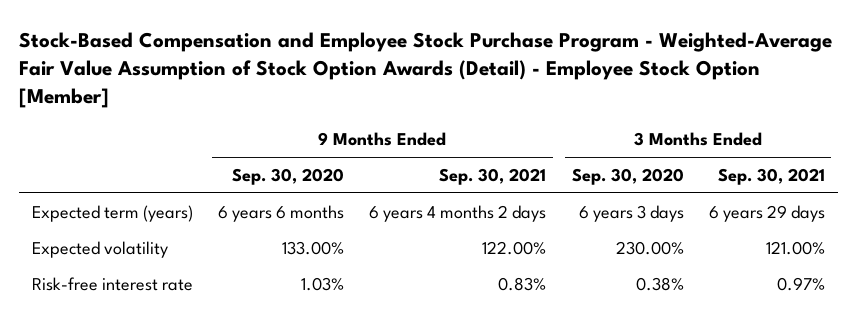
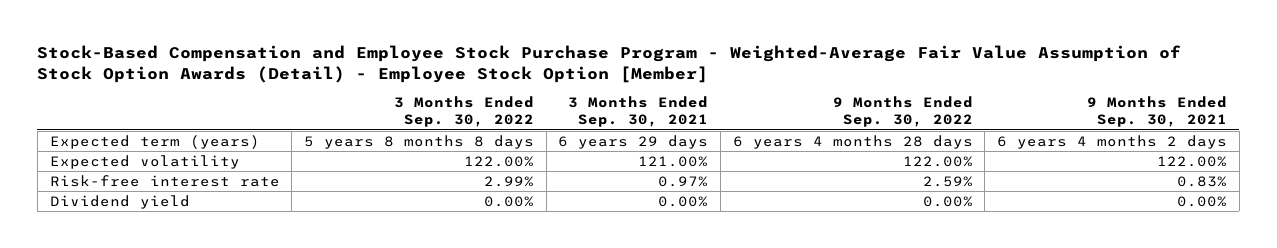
[231,167,344,185] Sep. 30, 2020 -> none
[571,167,684,185] Sep. 30, 2020 -> none
none -> [393,95,534,128] 3 Months Ended Sep. 30, 2022
none -> [832,95,973,128] 9 Months Ended Sep. 30, 2022
none -> [49,194,190,209] Dividend yield

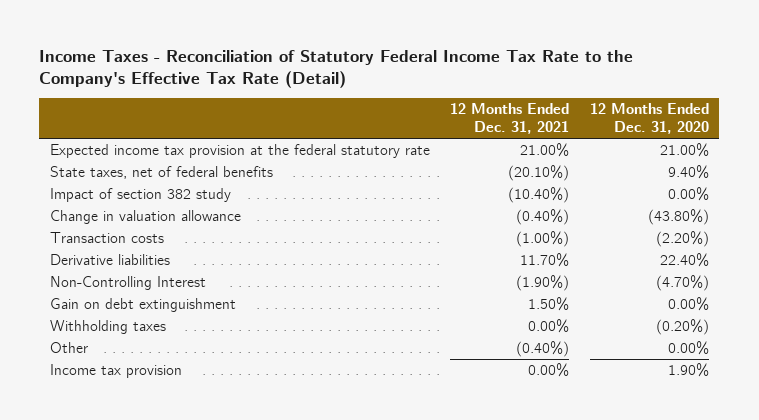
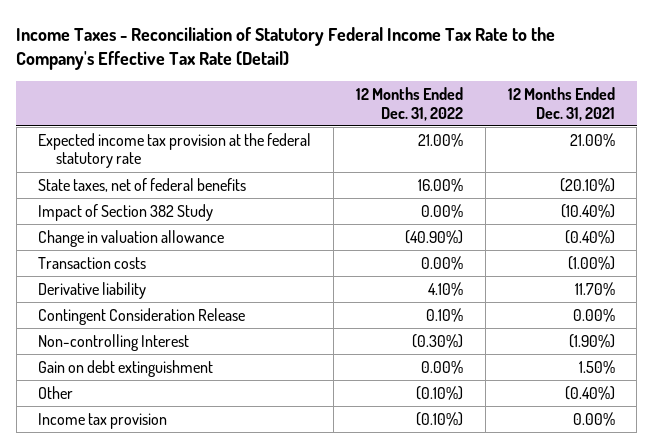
[589,103,709,135] 12 Months Ended Dec. 31, 2020 -> none
none -> [355,86,463,121] 12 Months Ended Dec. 31, 2022
[49,187,231,202] Impact of section 382 study -> [38,203,214,221] Impact of Section 382 Study
[49,253,170,265] Derivative liabilities -> [38,281,147,299] Derivative liability
none -> [38,307,246,325] Contingent Consideration Release
[49,275,206,290] Non-Controlling Interest -> [38,333,190,351] Non-controlling Interest
[49,319,166,334] Withholding taxes -> none

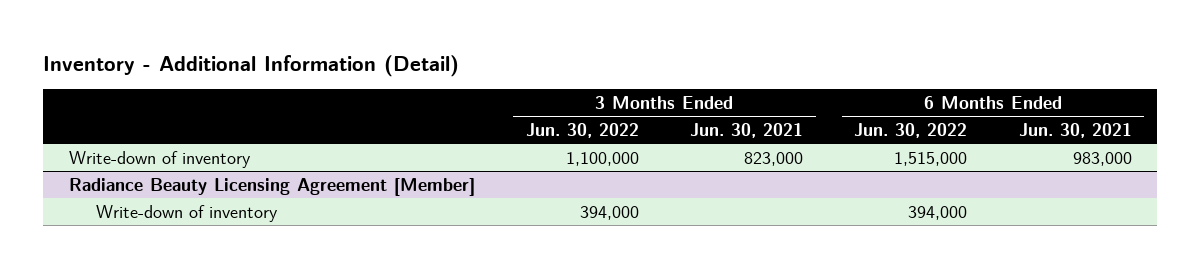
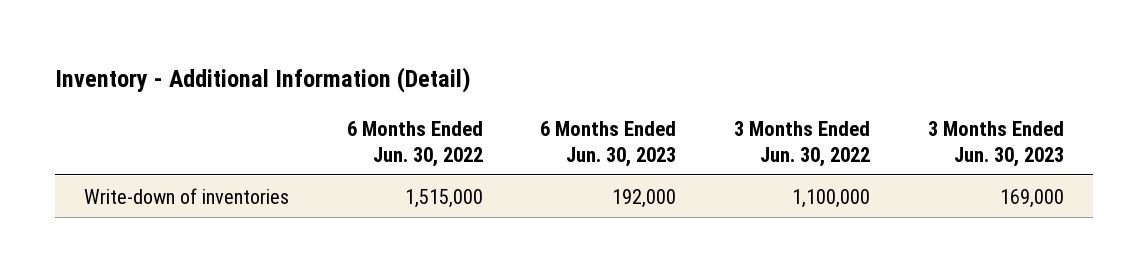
[690,123,804,139] Jun. 30, 2021 -> none
[1018,123,1132,139] Jun. 30, 2021 -> none
none -> [540,120,677,167] 6 Months Ended Jun. 30, 2023
none -> [928,120,1065,167] 3 Months Ended Jun. 30, 2023
[68,177,475,196] Radiance Beauty Licensing Agreement [Member] -> none
[95,204,278,222] Write-down of inventory -> none
[68,150,251,168] Write-down of inventory -> [83,187,289,204] Write-down of inventories

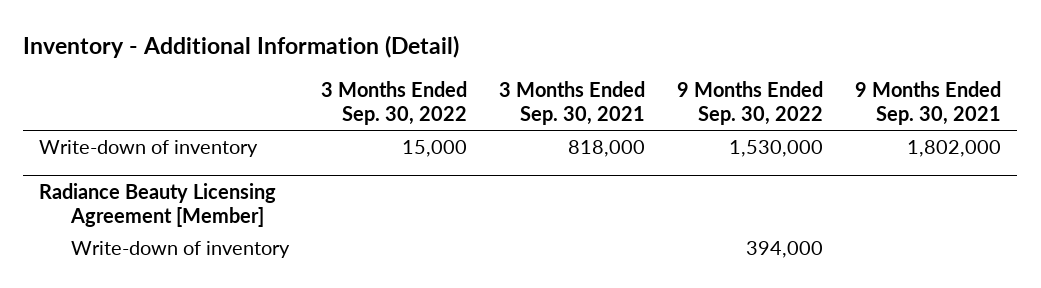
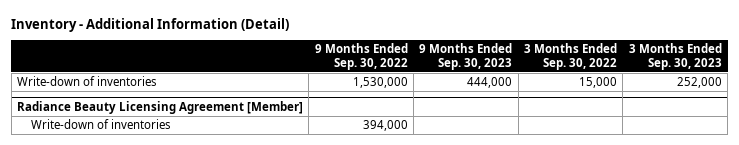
[499,81,646,125] 3 Months Ended Sep. 30, 2021 -> none
[855,81,1002,125] 9 Months Ended Sep. 30, 2021 -> none
none -> [419,43,513,70] 9 Months Ended Sep. 30, 2023
none -> [628,43,722,70] 3 Months Ended Sep. 30, 2023
[39,140,259,158] Write-down of inventory -> [17,75,158,86] Write-down of inventories
[70,241,290,259] Write-down of inventory -> [31,118,172,129] Write-down of inventories

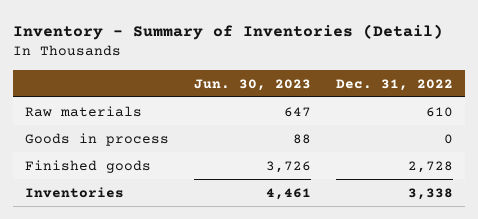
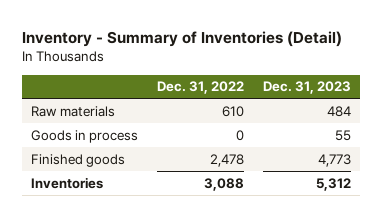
[194,78,312,91] Jun. 30, 2023 -> none
none -> [262,81,351,95] Dec. 31, 2023
[407,160,453,173] 2,728 -> [209,153,244,167] 2,478
[407,187,453,200] 3,338 -> [203,177,244,191] 3,088

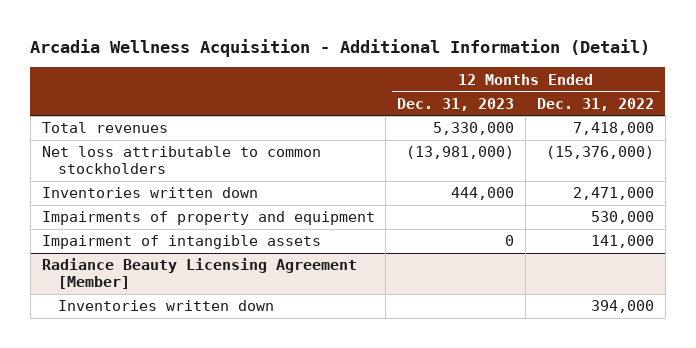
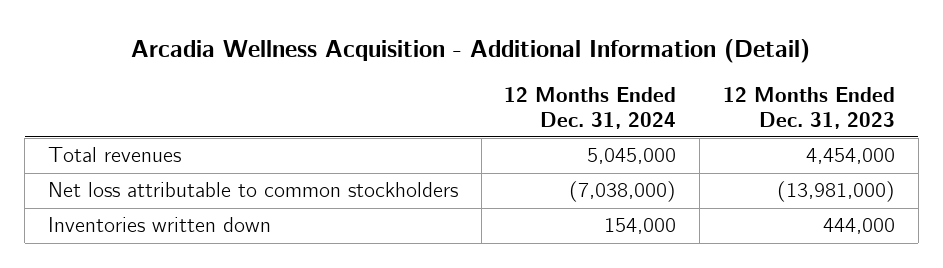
[537,97,655,111] Dec. 31, 2022 -> none
none -> [504,86,677,129] 12 Months Ended Dec. 31, 2024
[433,122,515,136] 5,330,000 -> [805,148,895,165] 4,454,000
[41,211,375,226] Impairments of property and equipment -> none
[41,235,321,250] Impairment of intangible assets -> none
[41,258,357,290] Radiance Beauty Licensing Agreement [Member] -> none
[57,300,274,312] Inventories written down -> none

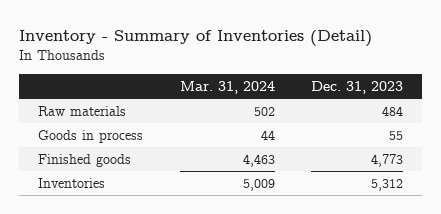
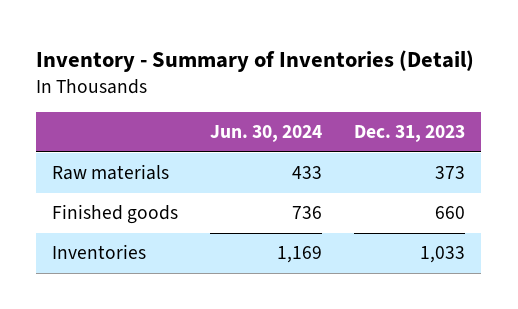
[179,81,275,95] Mar. 31, 2024 -> none
none -> [210,125,323,143] Jun. 30, 2024
[37,129,143,143] Goods in process -> none
[382,105,404,116] 484 -> [435,166,466,180] 373
[371,153,404,167] 4,773 -> [435,206,466,220] 660
[371,178,404,191] 5,312 -> [420,246,466,264] 1,033

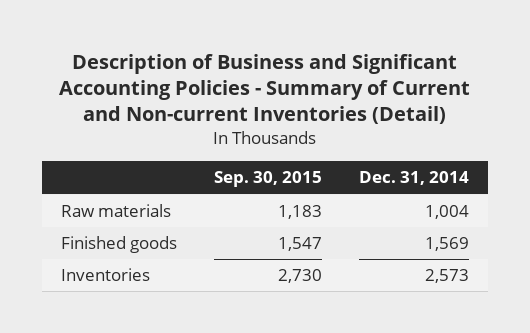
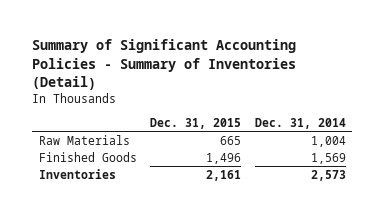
[59,53,471,125] Description of Business and Significant Accounting Policies - Summary of Current and Non-current Inventories (Detail) -> [32,39,297,90] Summary of Significant Accounting Policies - Summary of Inventories (Detail)
[214,171,323,188] Sep. 30, 2015 -> none
none -> [150,118,242,130] Dec. 31, 2015
[60,204,171,218] Raw materials -> [38,134,130,145] Raw Materials
[60,236,177,254] Finished goods -> [38,151,137,162] Finished Goods

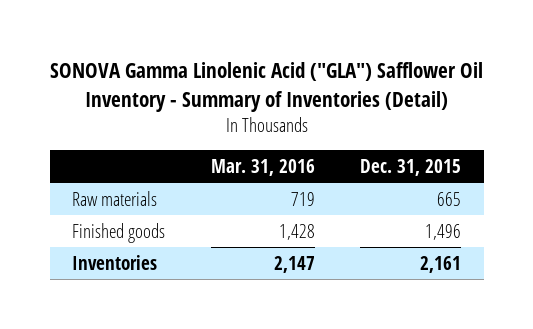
[32,39,297,90] Summary of Significant Accounting Policies - Summary of Inventories (Detail) -> [49,62,483,112] SONOVA Gamma Linolenic Acid ("GLA") Safflower Oil Inventory - Summary of Inventories (Detail)
[254,118,346,130] Dec. 31, 2014 -> none
none -> [210,158,315,176] Mar. 31, 2016
[38,134,130,145] Raw Materials -> [72,190,158,206] Raw materials
[38,151,137,162] Finished Goods -> [72,222,166,243] Finished goods

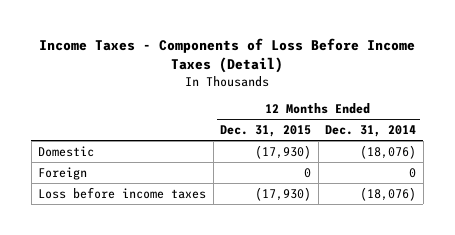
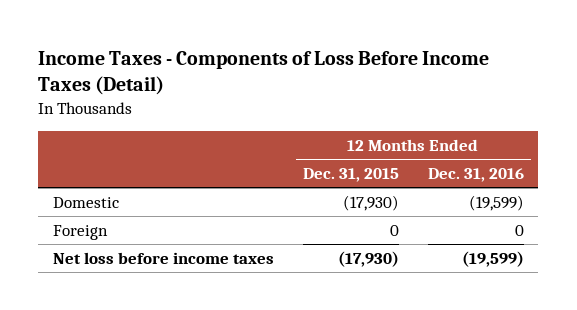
[325,125,417,138] Dec. 31, 2014 -> none
none -> [427,167,524,182] Dec. 31, 2016
[38,186,207,199] Loss before income taxes -> [52,251,274,264] Net loss before income taxes

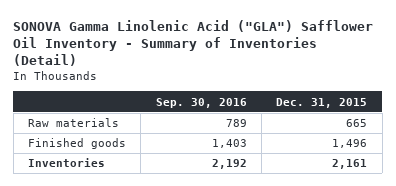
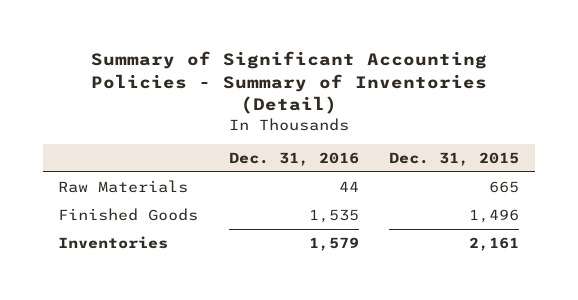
[13,19,374,67] SONOVA Gamma Linolenic Acid ("GLA") Safflower Oil Inventory - Summary of Inventories (Detail) -> [90,51,487,115] Summary of Significant Accounting Policies - Summary of Inventories (Detail)
[155,97,247,108] Sep. 30, 2016 -> none
none -> [228,152,359,167] Dec. 31, 2016
[28,118,120,128] Raw materials -> [58,179,189,193] Raw Materials
[28,138,127,150] Finished goods -> [58,207,199,221] Finished Goods

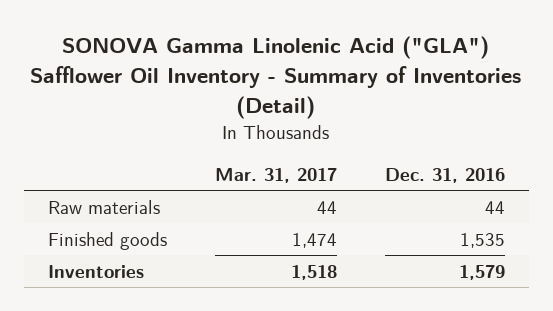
[90,51,487,115] Summary of Significant Accounting Policies - Summary of Inventories (Detail) -> [30,36,522,119] SONOVA Gamma Linolenic Acid ("GLA") Safflower Oil Inventory - Summary of Inventories (Detail)
[389,152,520,167] Dec. 31, 2015 -> none
none -> [214,167,337,183] Mar. 31, 2017
[58,179,189,193] Raw Materials -> [47,199,160,214] Raw materials
[58,207,199,221] Finished Goods -> [47,231,167,250] Finished goods

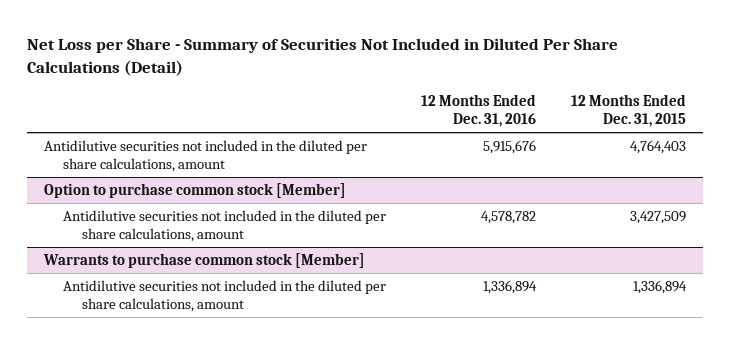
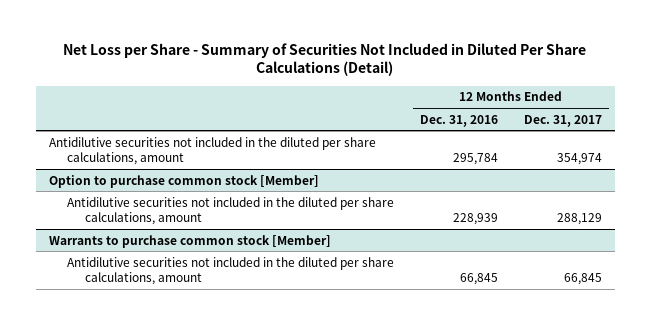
[570,93,686,128] 12 Months Ended Dec. 31, 2015 -> none
none -> [524,114,603,127] Dec. 31, 2017
[482,140,536,155] 5,915,676 -> [452,153,498,166] 295,784
[480,211,536,225] 4,578,782 -> [452,213,498,226] 228,939
[482,280,537,295] 1,336,894 -> [459,273,498,286] 66,845

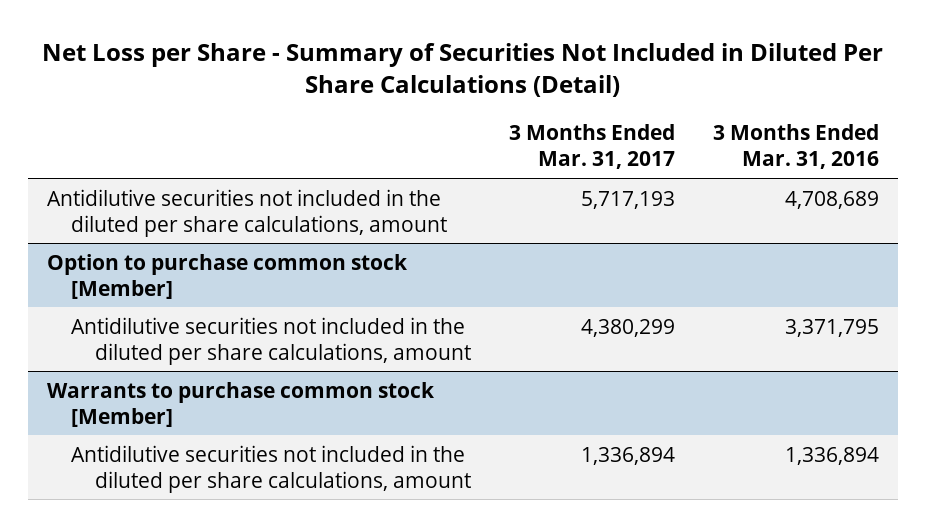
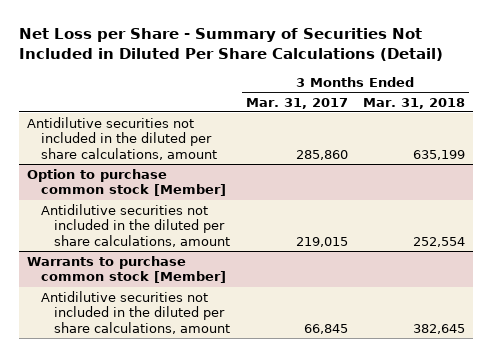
[713,124,880,170] 3 Months Ended Mar. 31, 2016 -> none
none -> [363,97,466,109] Mar. 31, 2018
[580,190,675,209] 5,717,193 -> [295,150,348,161] 285,860
[580,318,675,337] 4,380,299 -> [295,237,348,248] 219,015
[580,446,675,465] 1,336,894 -> [303,324,348,335] 66,845

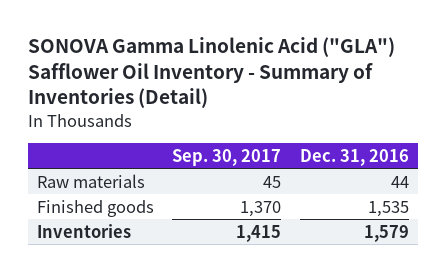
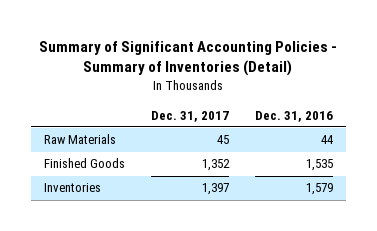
[27,37,395,109] SONOVA Gamma Linolenic Acid ("GLA") Safflower Oil Inventory - Summary of Inventories (Detail) -> [39,40,338,77] Summary of Significant Accounting Policies - Summary of Inventories (Detail)
[172,148,282,166] Sep. 30, 2017 -> none
none -> [150,110,229,122] Dec. 31, 2017
[37,173,146,188] Raw materials -> [44,134,117,145] Raw Materials
[37,199,155,217] Finished goods -> [44,158,126,169] Finished Goods

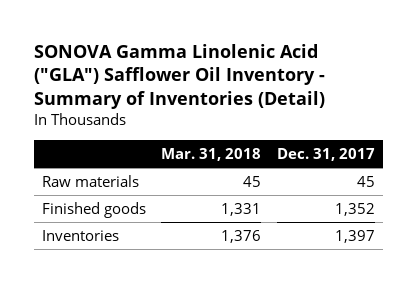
[39,40,338,77] Summary of Significant Accounting Policies - Summary of Inventories (Detail) -> [33,43,325,109] SONOVA Gamma Linolenic Acid ("GLA") Safflower Oil Inventory - Summary of Inventories (Detail)
[254,110,333,122] Dec. 31, 2016 -> none
none -> [161,148,262,162] Mar. 31, 2018
[44,134,117,145] Raw Materials -> [41,174,139,187] Raw materials
[44,158,126,169] Finished Goods -> [41,201,146,218] Finished goods

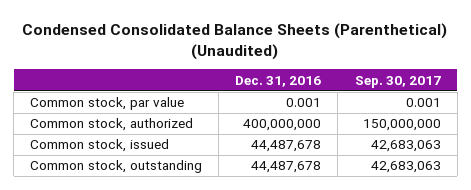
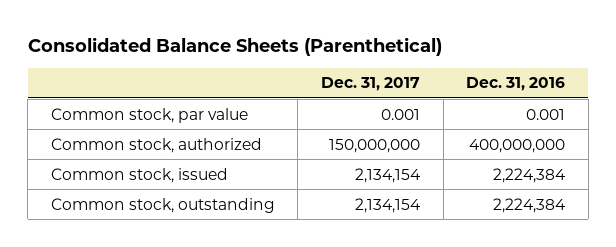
[22,22,448,60] Condensed Consolidated Balance Sheets (Parenthetical) (Unaudited) -> [27,37,442,57] Consolidated Balance Sheets (Parenthetical)
[354,75,441,88] Sep. 30, 2017 -> none
none -> [321,77,421,92] Dec. 31, 2017
[251,140,322,153] 44,487,678 -> [493,167,567,183] 2,224,384
[251,161,322,174] 44,487,678 -> [493,197,567,213] 2,224,384

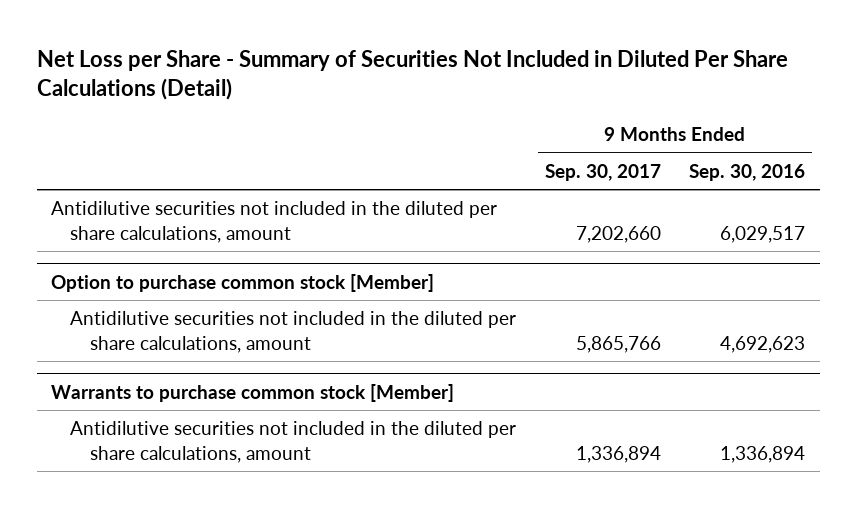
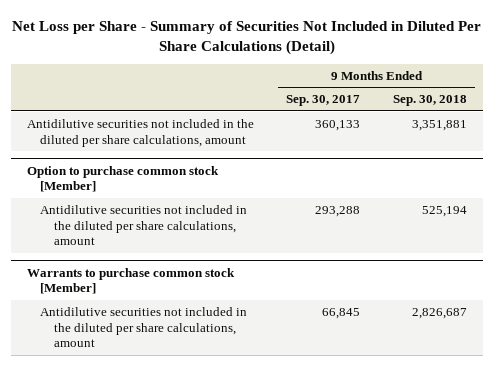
[689,163,806,181] Sep. 30, 2016 -> none
none -> [392,95,467,107] Sep. 30, 2018
[575,225,661,243] 7,202,660 -> [315,119,361,131] 360,133
[575,335,661,353] 5,865,766 -> [315,205,361,217] 293,288
[575,445,661,463] 1,336,894 -> [322,307,361,319] 66,845

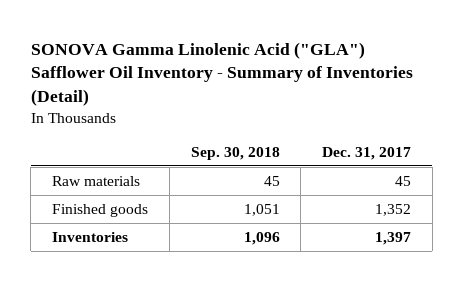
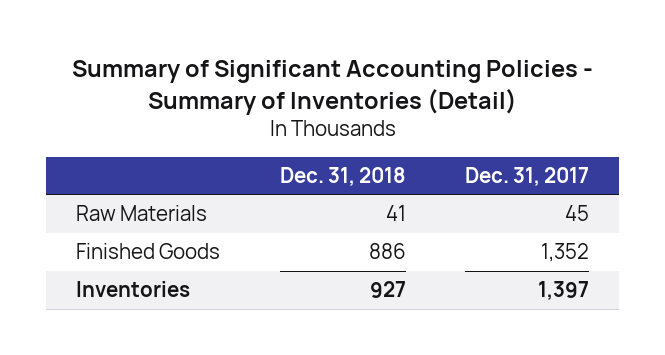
[30,41,413,107] SONOVA Gamma Linolenic Acid ("GLA") Safflower Oil Inventory - Summary of Inventories (Detail) -> [71,60,593,115] Summary of Significant Accounting Policies - Summary of Inventories (Detail)
[190,147,280,161] Sep. 30, 2018 -> none
none -> [279,166,406,186] Dec. 31, 2018
[52,175,141,186] Raw materials -> [75,205,207,222] Raw Materials
[52,203,149,217] Finished goods -> [75,243,220,260] Finished Goods

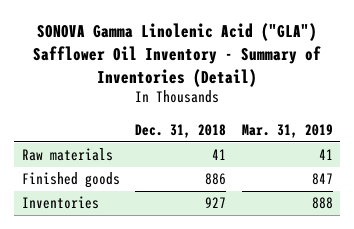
[71,60,593,115] Summary of Significant Accounting Policies - Summary of Inventories (Detail) -> [33,22,322,87] SONOVA Gamma Linolenic Acid ("GLA") Safflower Oil Inventory - Summary of Inventories (Detail)
[465,166,590,186] Dec. 31, 2017 -> none
none -> [241,123,333,138] Mar. 31, 2019
[75,205,207,222] Raw Materials -> [21,148,113,162] Raw materials
[75,243,220,260] Finished Goods -> [21,172,120,189] Finished goods

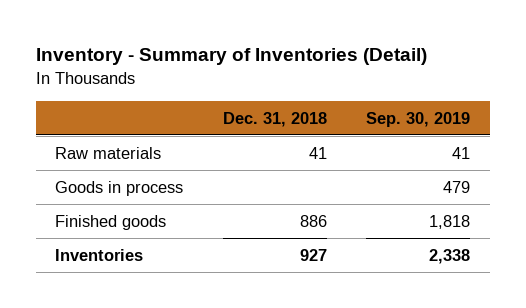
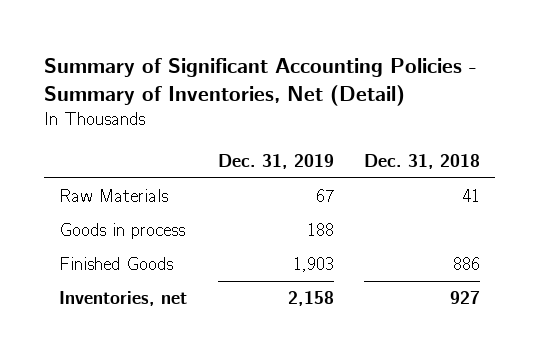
[35,48,427,66] Inventory - Summary of Inventories (Detail) -> [44,57,478,106] Summary of Significant Accounting Policies - Summary of Inventories, Net (Detail)
[366,111,471,127] Sep. 30, 2019 -> none
none -> [217,153,334,169] Dec. 31, 2019
[55,146,162,159] Raw materials -> [59,189,169,203] Raw Materials
[55,214,167,230] Finished goods -> [59,257,174,271] Finished Goods
[55,248,144,261] Inventories -> [59,291,188,307] Inventories, net

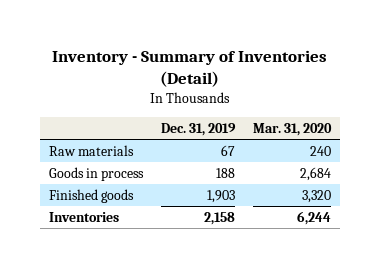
[44,57,478,106] Summary of Significant Accounting Policies - Summary of Inventories, Net (Detail) -> [51,49,327,87] Inventory - Summary of Inventories (Detail)
[363,153,480,169] Dec. 31, 2018 -> none
none -> [253,123,333,137] Mar. 31, 2020
[59,189,169,203] Raw Materials -> [48,144,134,156] Raw materials
[59,257,174,271] Finished Goods -> [48,188,134,203] Finished goods
[59,291,188,307] Inventories, net -> [48,211,119,222] Inventories

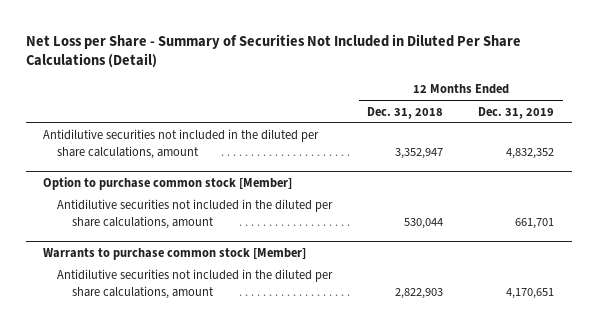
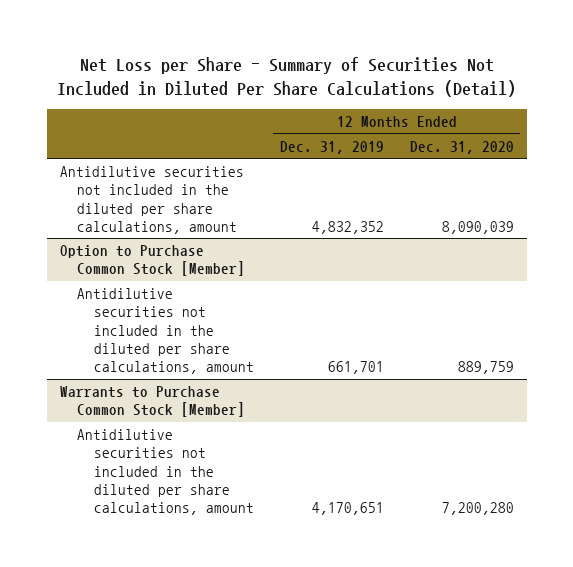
[367,106,444,119] Dec. 31, 2018 -> none
none -> [409,140,514,154] Dec. 31, 2020
[43,176,293,190] Option to purchase common stock [Member] -> [59,245,245,277] Option to Purchase Common Stock [Member]
[43,247,307,260] Warrants to purchase common stock [Member] -> [59,386,245,418] Warrants to Purchase Common Stock [Member]

